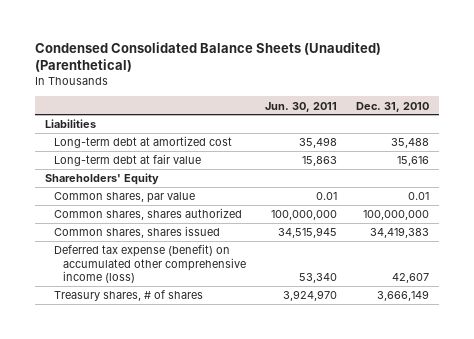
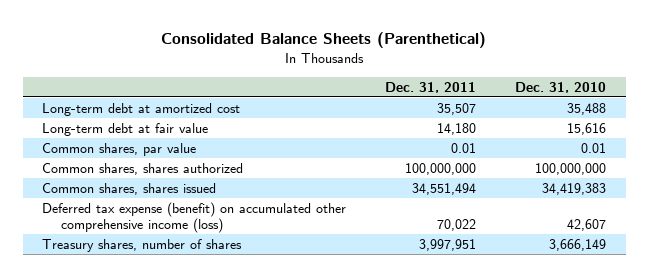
[35,41,382,73] Condensed Consolidated Balance Sheets (Unaudited) (Parenthetical) -> [161,32,487,49] Consolidated Balance Sheets (Parenthetical)
[265,101,338,112] Jun. 30, 2011 -> none
none -> [385,81,477,93] Dec. 31, 2011
[45,119,97,129] Liabilities -> none
[45,173,160,186] Shareholders' Equity -> none
[53,290,203,302] Treasury shares, # of shares -> [42,238,243,252] Treasury shares, number of shares

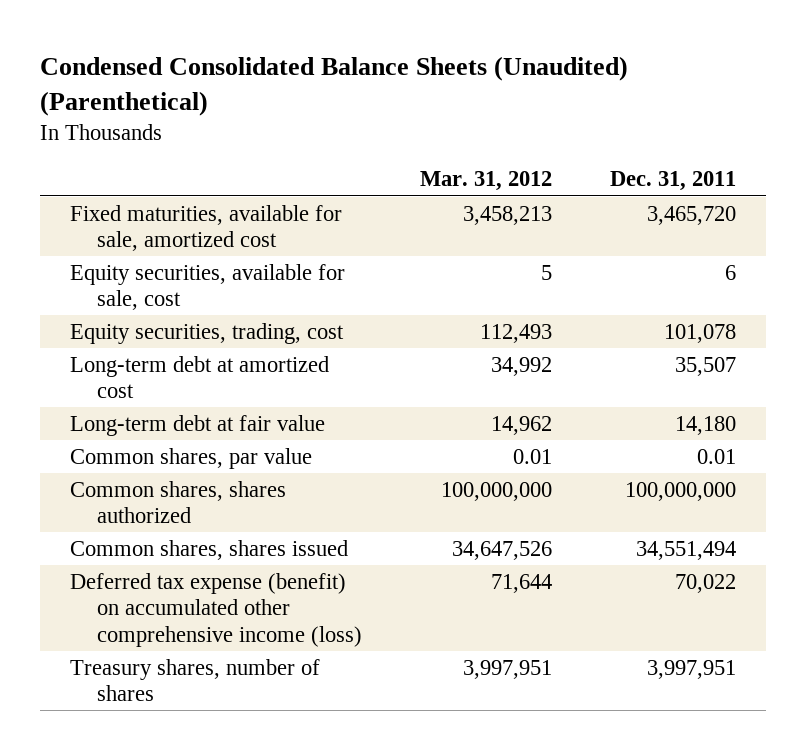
[161,32,487,49] Consolidated Balance Sheets (Parenthetical) -> [40,56,629,117] Condensed Consolidated Balance Sheets (Unaudited) (Parenthetical)
[515,81,607,93] Dec. 31, 2010 -> none
none -> [420,171,553,192] Mar. 31, 2012
none -> [69,204,342,252] Fixed maturities, available for sale, amortized cost
none -> [69,263,345,311] Equity securities, available for sale, cost
none -> [69,322,344,344] Equity securities, trading, cost

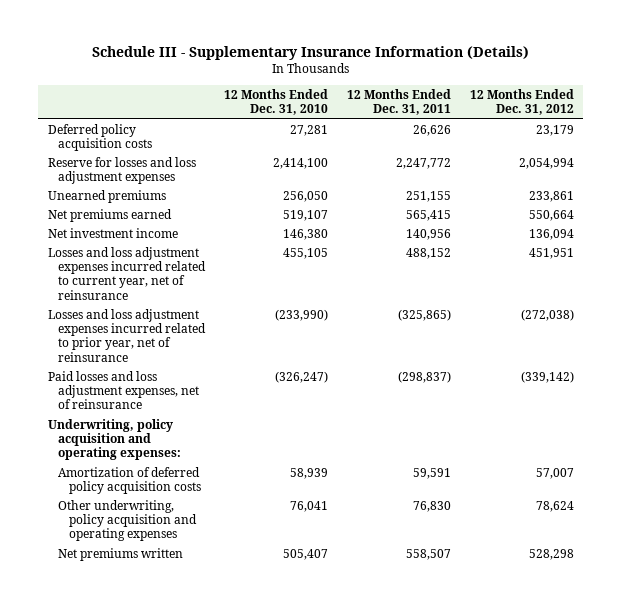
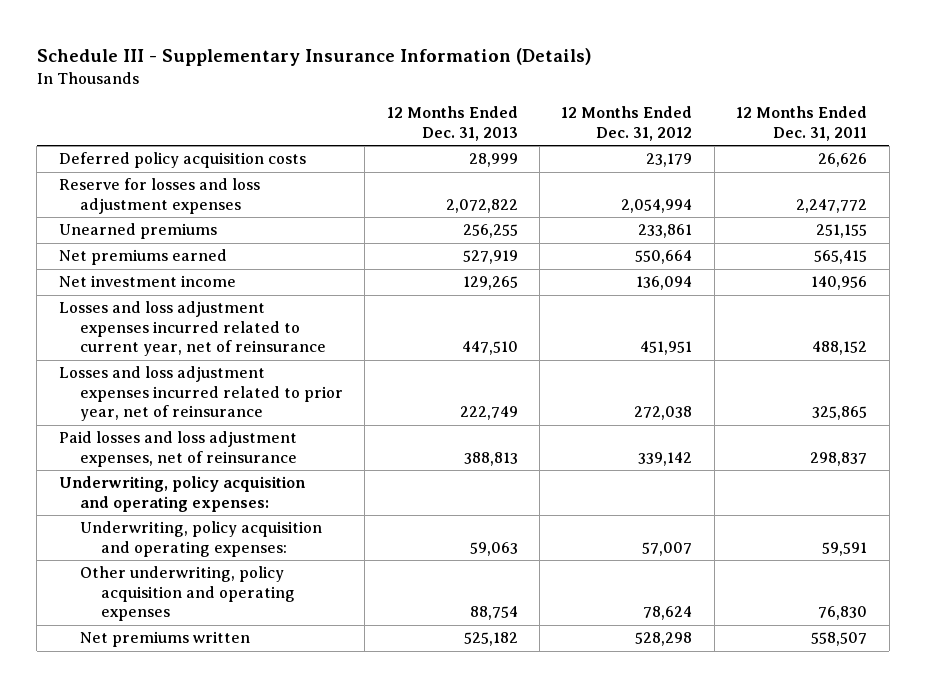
[223,89,328,116] 12 Months Ended Dec. 31, 2010 -> none
none -> [386,106,518,141] 12 Months Ended Dec. 31, 2013
[397,308,451,321] (325,865) -> [812,406,868,421] 325,865
[520,308,574,321] (272,038) -> [634,406,693,421] 272,038
[397,370,451,383] (298,837) -> [810,451,868,466] 298,837
[520,370,574,383] (339,142) -> [638,451,693,466] 339,142
[58,466,201,495] Amortization of deferred policy acquisition costs -> [79,521,322,557] Underwriting, policy acquisition and operating expenses:

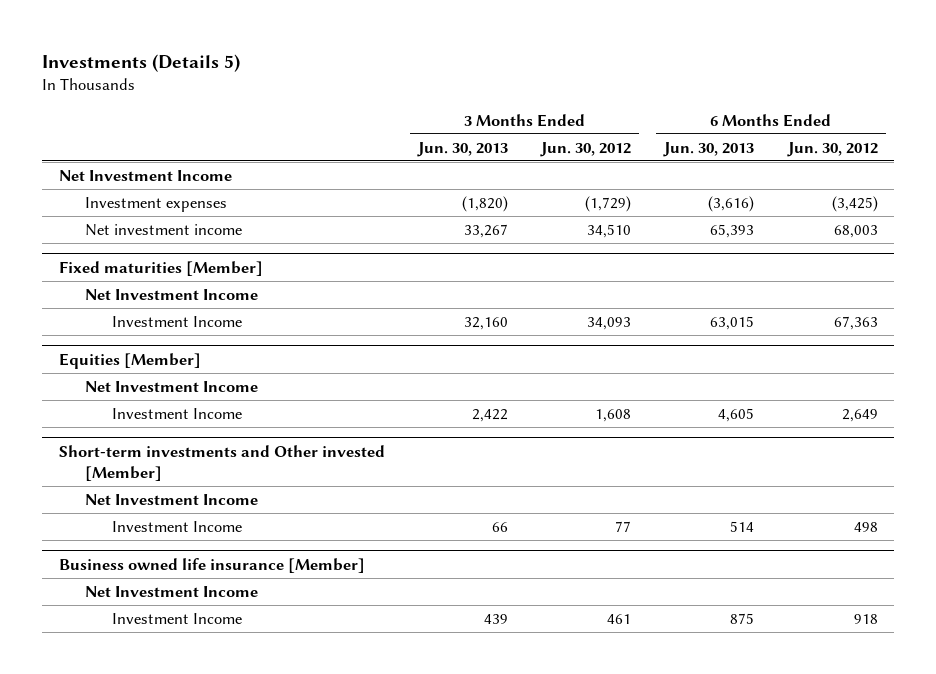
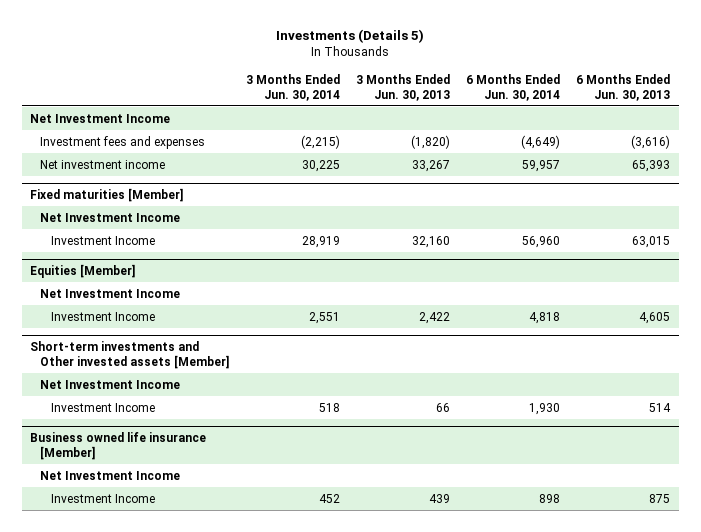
[540,141,632,157] Jun. 30, 2012 -> none
[786,141,878,157] Jun. 30, 2012 -> none
none -> [245,73,340,101] 3 Months Ended Jun. 30, 2014
none -> [466,73,561,101] 6 Months Ended Jun. 30, 2014
[85,196,228,212] Investment expenses -> [40,135,206,149] Investment fees and expenses
[58,444,385,482] Short-term investments and Other invested [Member] -> [30,341,230,370] Short-term investments and Other invested assets [Member]

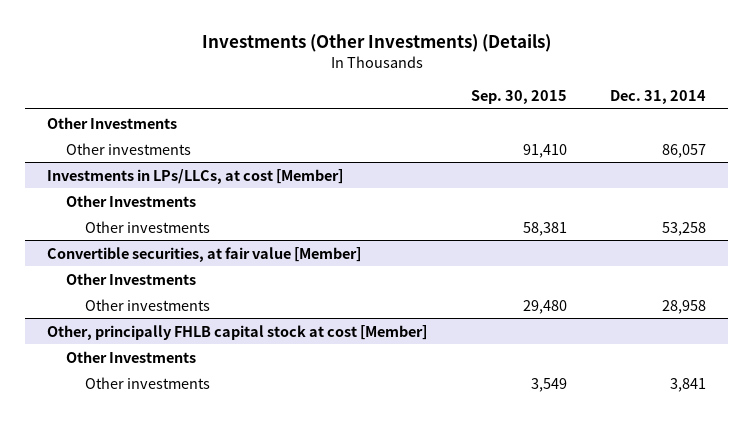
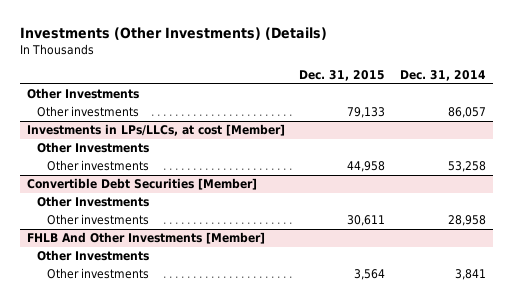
[470,89,567,104] Sep. 30, 2015 -> none
none -> [299,70,386,82] Dec. 31, 2015
[47,246,362,262] Convertible securities, at fair value [Member] -> [27,178,258,191] Convertible Debt Securities [Member]
[47,324,428,340] Other, principally FHLB capital stock at cost [Member] -> [27,232,266,245] FHLB And Other Investments [Member]

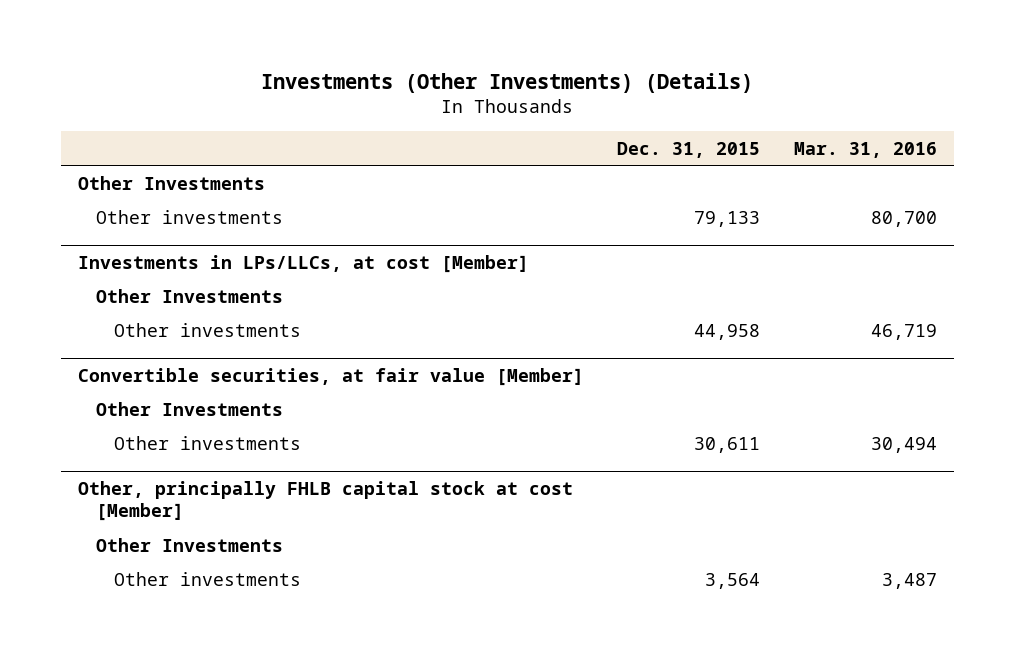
[399,70,486,82] Dec. 31, 2014 -> none
none -> [793,141,937,158] Mar. 31, 2016
[27,178,258,191] Convertible Debt Securities [Member] -> [77,367,584,386] Convertible securities, at fair value [Member]
[27,232,266,245] FHLB And Other Investments [Member] -> [77,480,573,522] Other, principally FHLB capital stock at cost [Member]

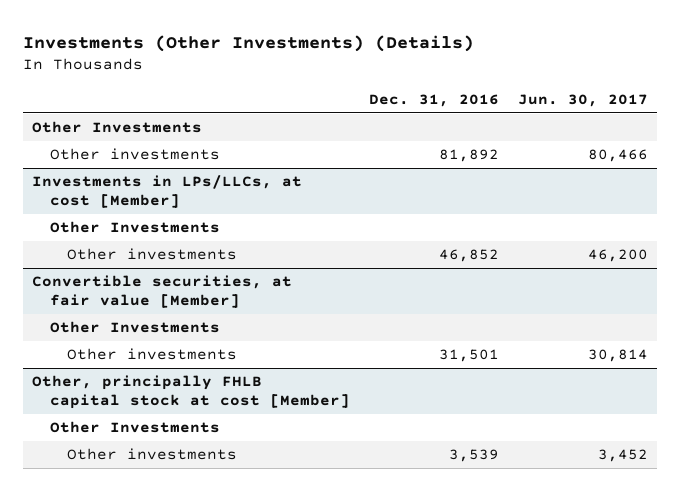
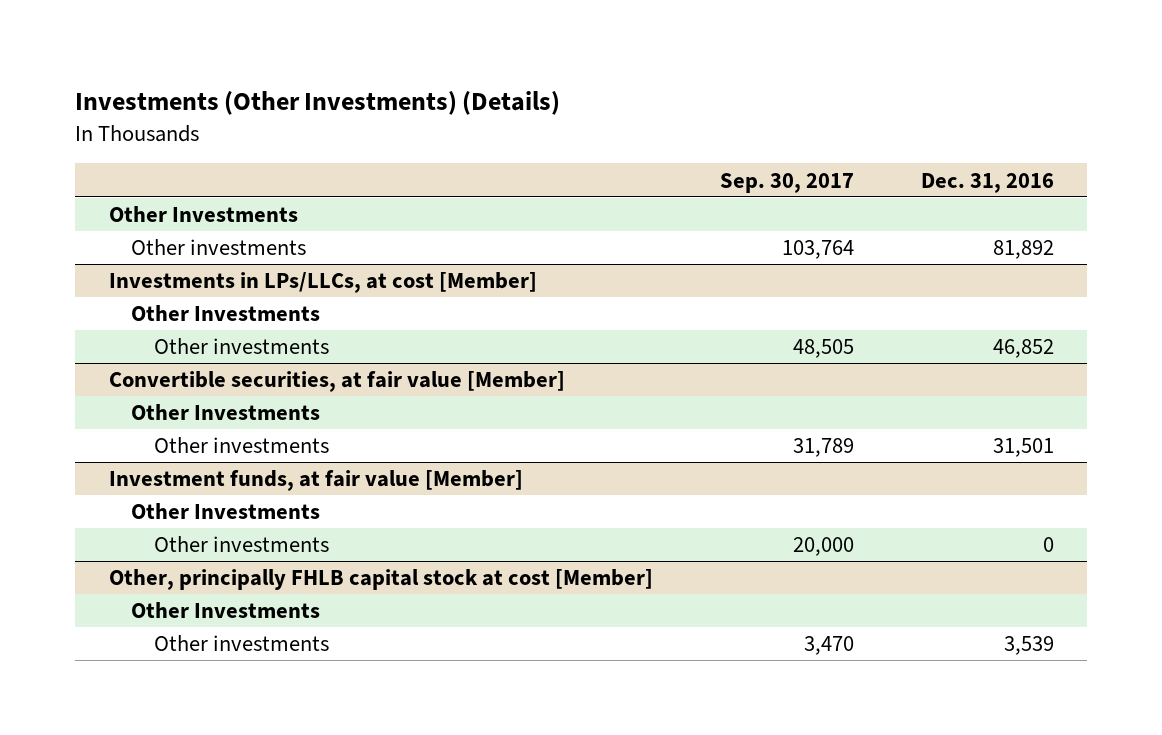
[517,93,648,107] Jun. 30, 2017 -> none
none -> [719,172,854,193] Sep. 30, 2017
none -> [108,470,523,492] Investment funds, at fair value [Member]
none -> [131,503,321,520] Other Investments
none -> [153,536,329,553] Other investments

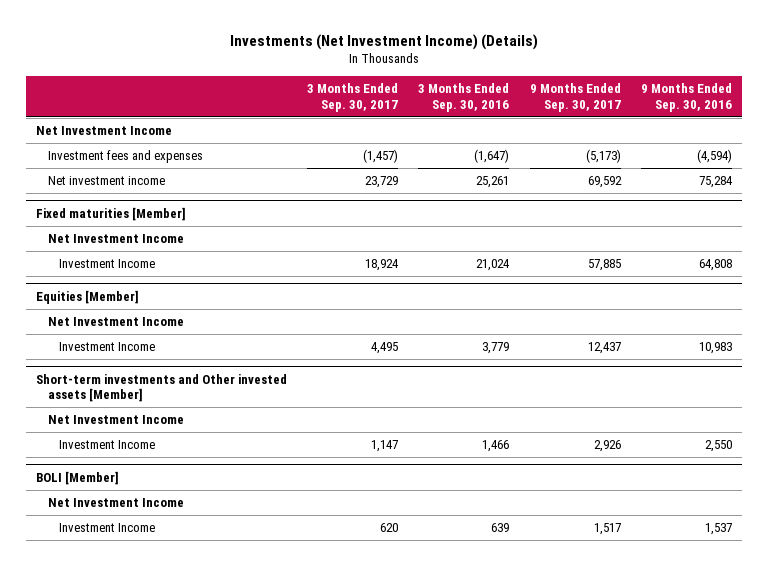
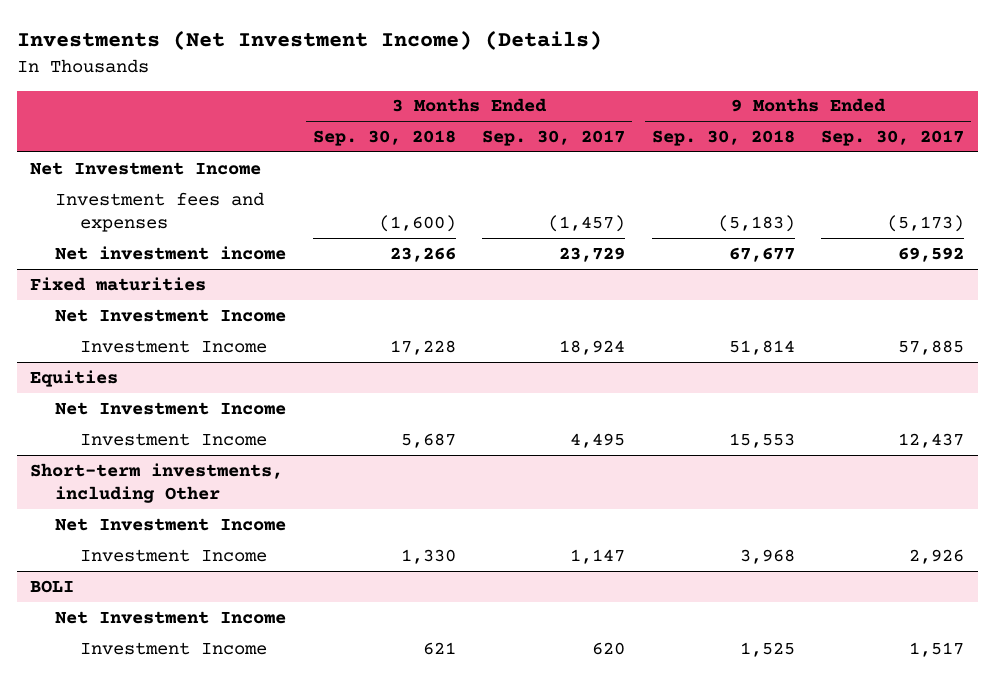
[418,83,510,112] 3 Months Ended Sep. 30, 2016 -> none
[640,83,732,112] 9 Months Ended Sep. 30, 2016 -> none
none -> [312,130,456,147] Sep. 30, 2018
none -> [651,130,795,147] Sep. 30, 2018
[36,206,187,221] Fixed maturities [Member] -> [29,276,206,291] Fixed maturities
[36,289,140,304] Equities [Member] -> [29,369,118,387] Equities
[36,373,288,403] Short-term investments and Other invested assets [Member] -> [29,462,283,503] Short-term investments, including Other
[36,470,120,485] BOLI [Member] -> [29,579,74,593] BOLI

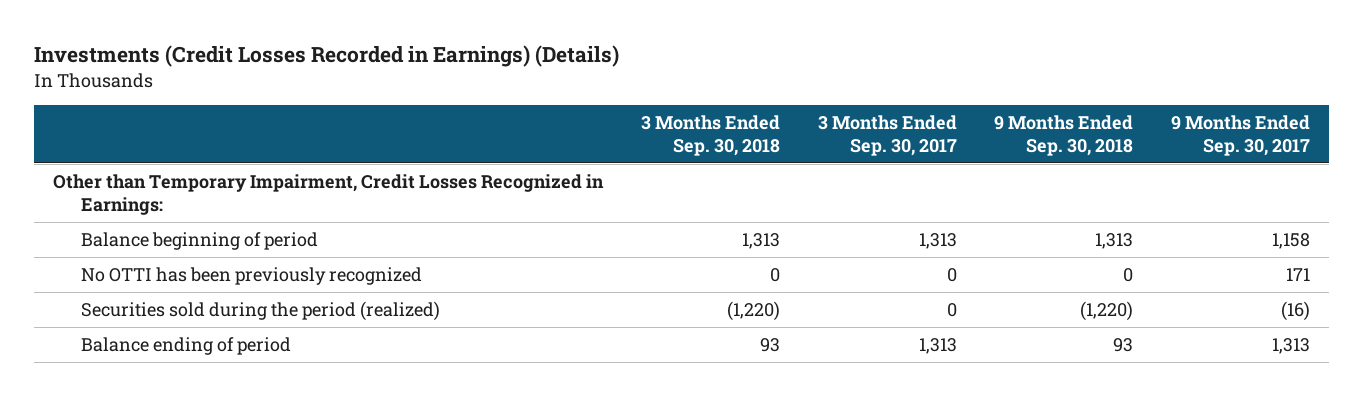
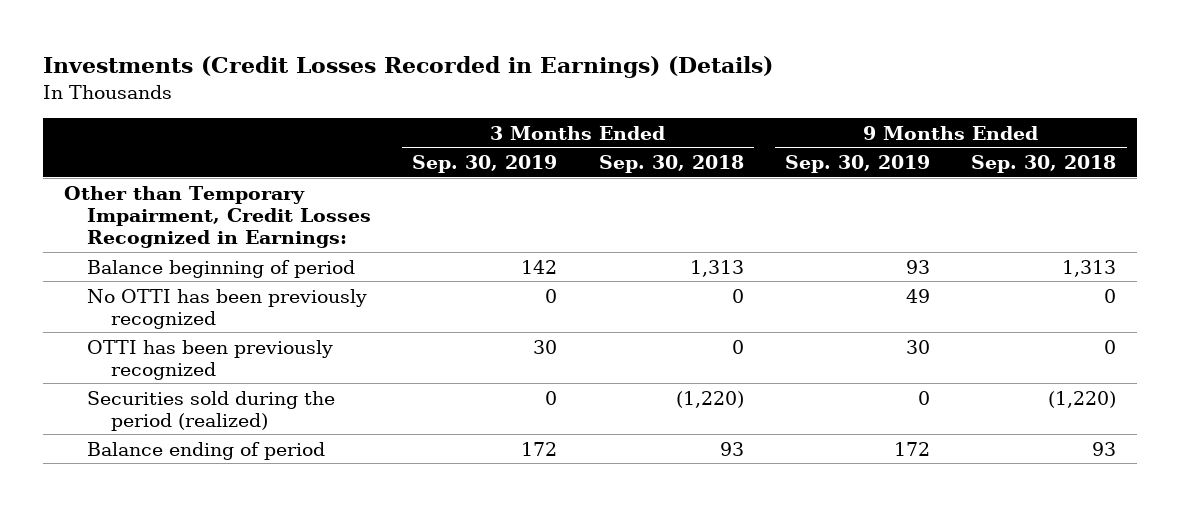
[817,115,957,156] 3 Months Ended Sep. 30, 2017 -> none
[1171,115,1311,156] 9 Months Ended Sep. 30, 2017 -> none
none -> [412,155,558,174] Sep. 30, 2019
none -> [784,155,930,174] Sep. 30, 2019
none -> [87,339,334,380] OTTI has been previously recognized

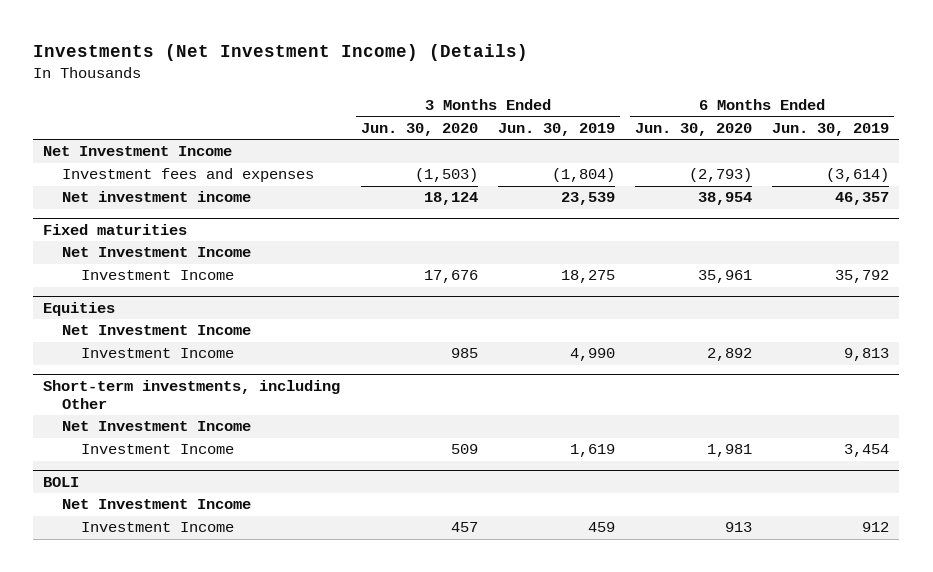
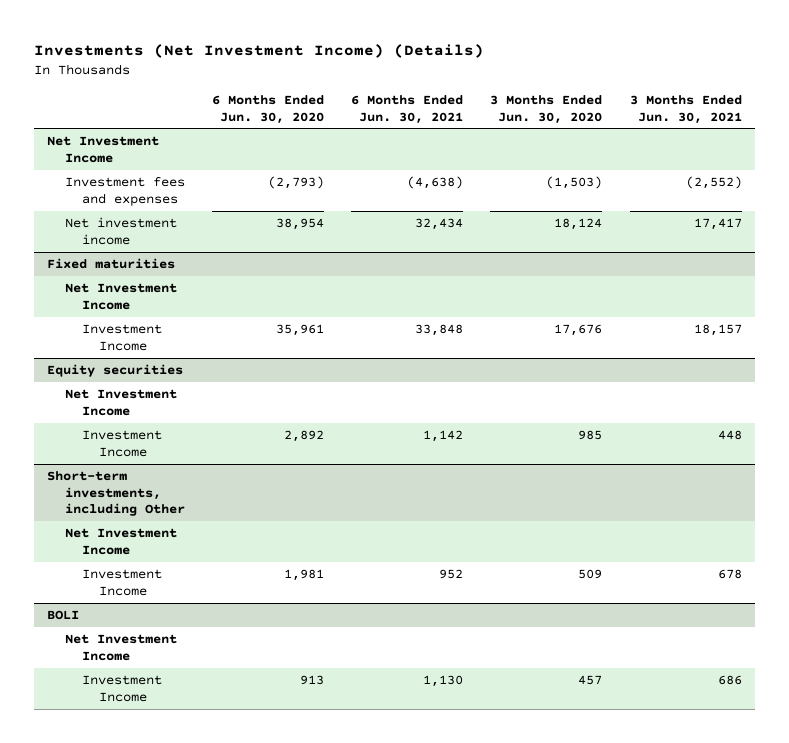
[497,122,615,136] Jun. 30, 2019 -> none
[772,122,890,136] Jun. 30, 2019 -> none
none -> [351,94,464,124] 6 Months Ended Jun. 30, 2021
none -> [629,94,742,124] 3 Months Ended Jun. 30, 2021
[43,301,116,316] Equities -> [47,364,184,378] Equity securities

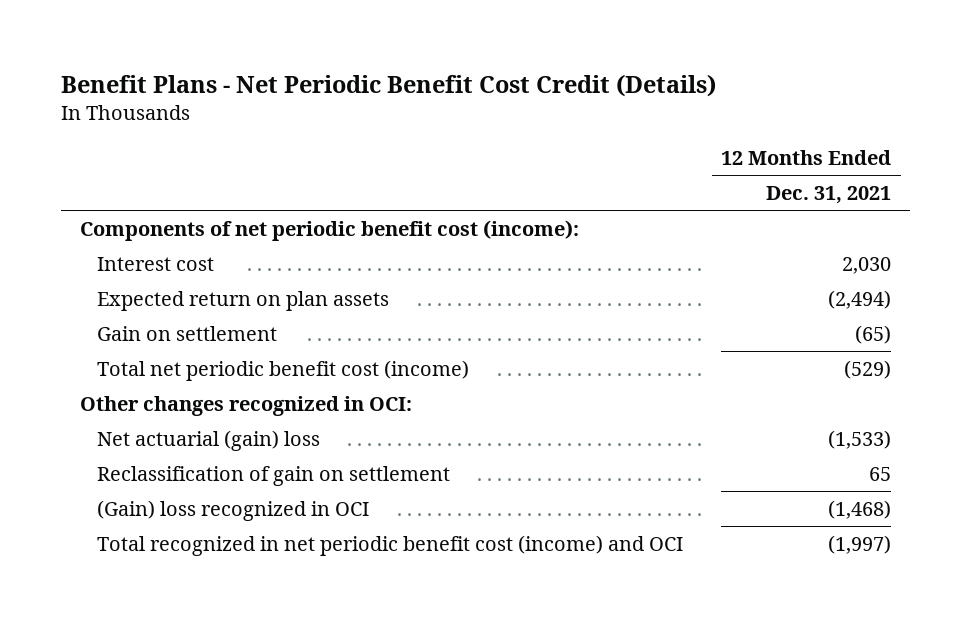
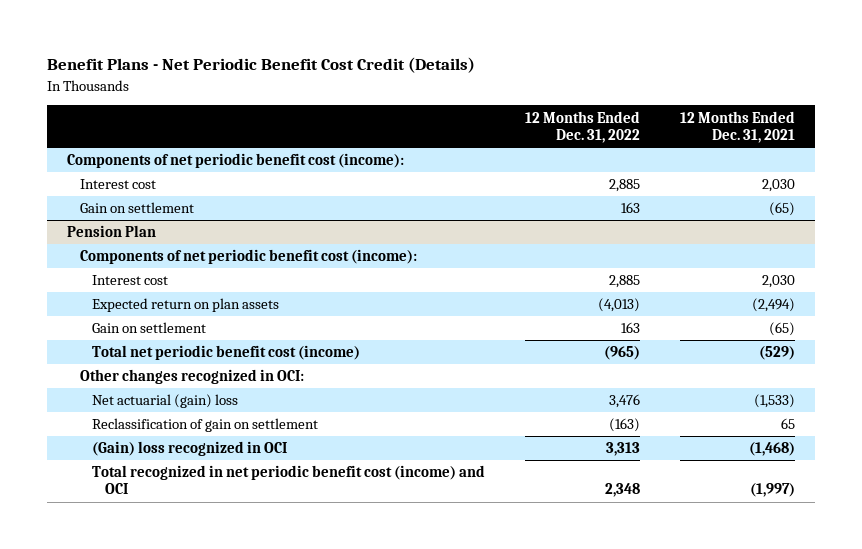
none -> [525,110,641,143] 12 Months Ended Dec. 31, 2022
none -> [79,202,194,214] Gain on settlement
none -> [67,225,157,238] Pension Plan
none -> [79,249,417,265] Components of net periodic benefit cost (income):
none -> [92,275,169,286] Interest cost

